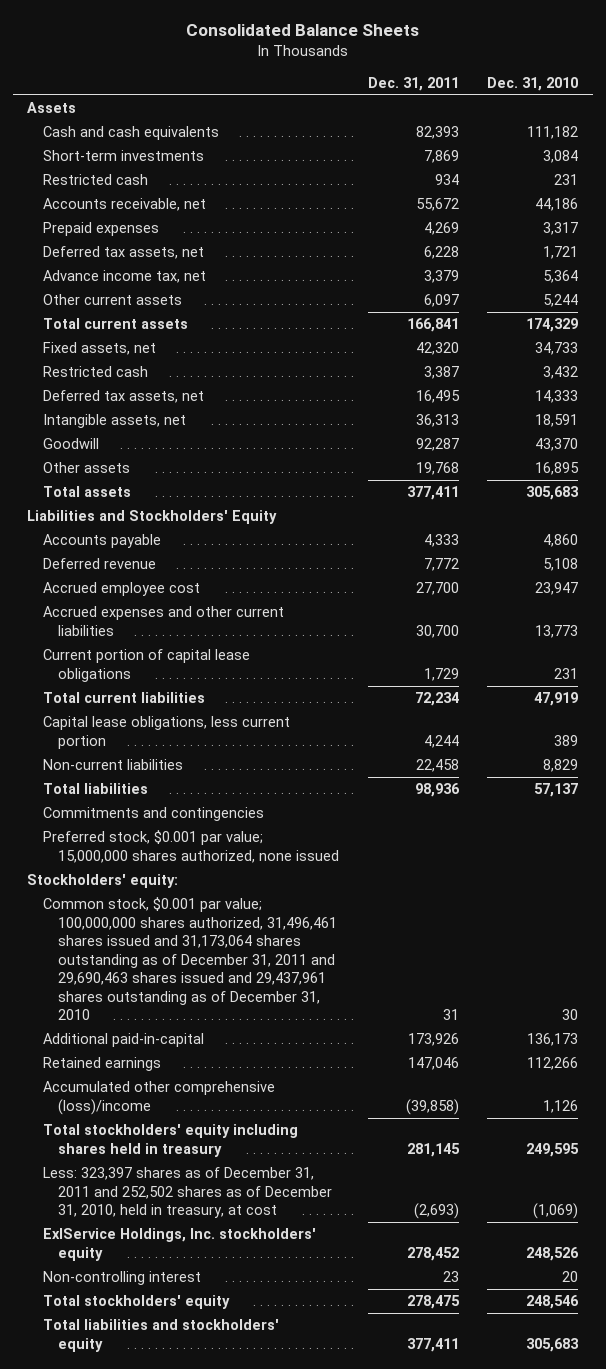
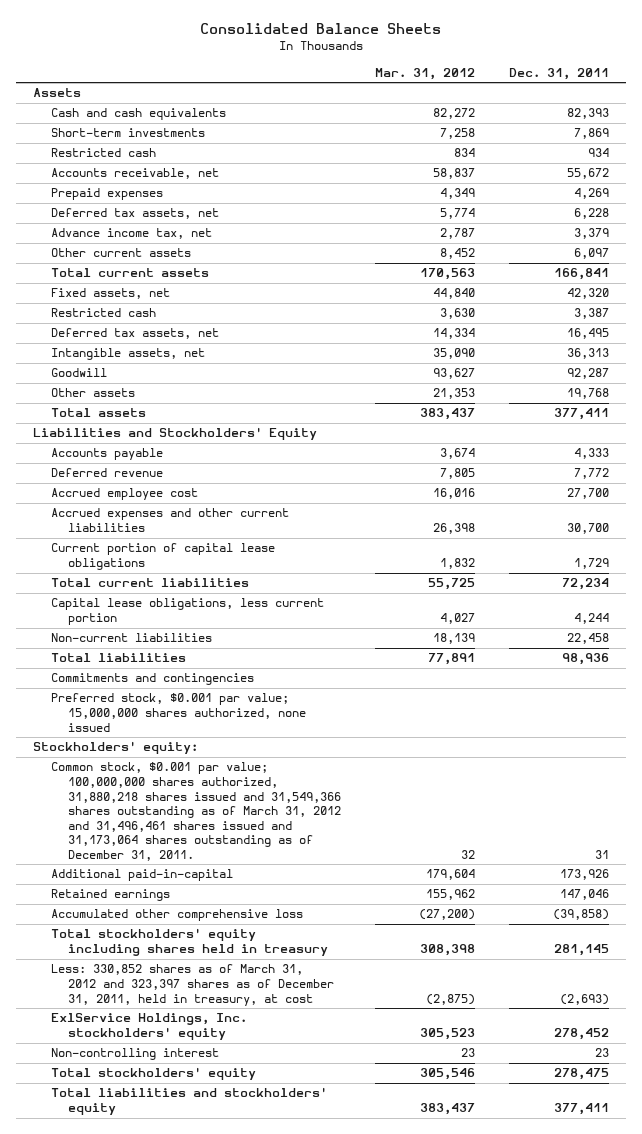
[487,76,579,91] Dec. 31, 2010 -> none
none -> [375,67,476,80] Mar. 31, 2012
[42,897,338,1021] Common stock, $0.001 par value; 100,000,000 shares authorized, 31,496,461 shares issued and 31,173,064 shares outstanding as of December 31, 2011 and 29,690,463 shares issued and 29,437,961 shares outstanding as of December 31, 2010 -> [50,762,342,862] Common stock, $0.001 par value; 100,000,000 shares authorized, 31,880,218 shares issued and 31,549,366 shares outstanding as of March 31, 2012 and 31,496,461 shares issued and 31,173,064 shares outstanding as of December 31, 2011.
[42,1081,275,1115] Accumulated other comprehensive (loss)/income -> [50,909,303,922] Accumulated other comprehensive loss
[42,1167,333,1219] Less: 323,397 shares as of December 31, 2011 and 252,502 shares as of December 31, 2010, held in treasury, at cost -> [50,964,335,1006] Less: 330,852 shares as of March 31, 2012 and 323,397 shares as of December 31, 2011, held in treasury, at cost

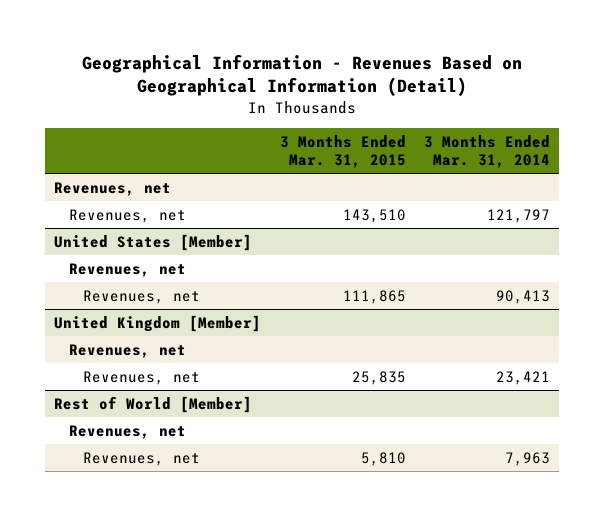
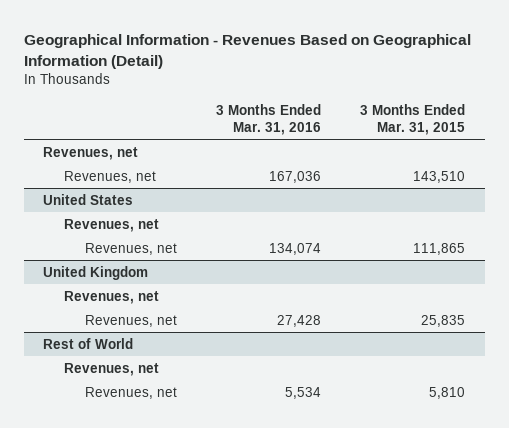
[423,134,550,168] 3 Months Ended Mar. 31, 2014 -> none
none -> [216,103,322,135] 3 Months Ended Mar. 31, 2016
[54,233,253,251] United States [Member] -> [43,193,134,205] United States
[54,314,262,332] United Kingdom [Member] -> [43,265,149,280] United Kingdom
[54,395,253,413] Rest of World [Member] -> [43,337,134,349] Rest of World

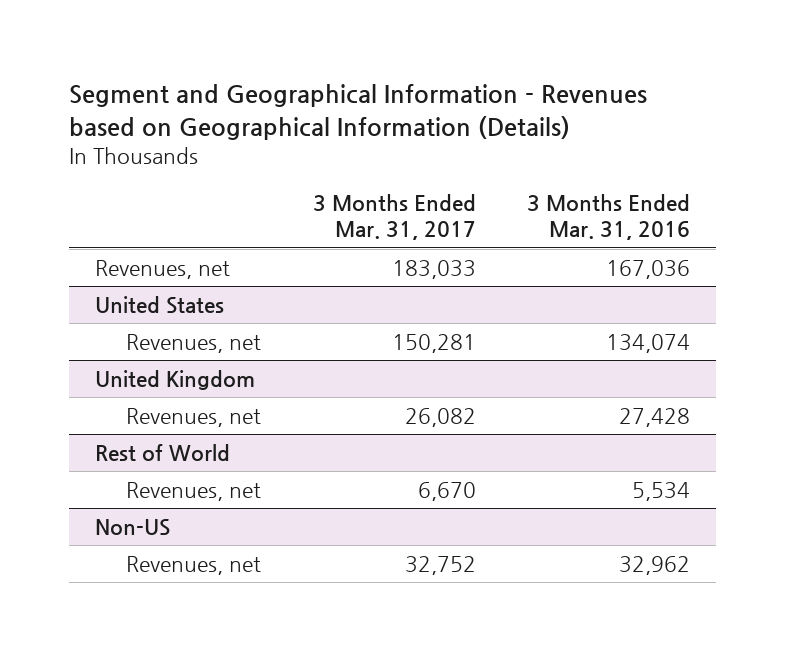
[23,33,471,70] Geographical Information - Revenues Based on Geographical Information (Detail) -> [69,84,648,140] Segment and Geographical Information - Revenues based on Geographical Information (Details)
[360,103,466,135] 3 Months Ended Mar. 31, 2015 -> none
none -> [312,194,476,241] 3 Months Ended Mar. 31, 2017
[43,146,139,160] Revenues, net -> none
[64,218,160,232] Revenues, net -> none
[64,290,160,304] Revenues, net -> none
[64,362,160,376] Revenues, net -> none
none -> [95,518,171,536] Non-US
none -> [126,555,262,575] Revenues, net

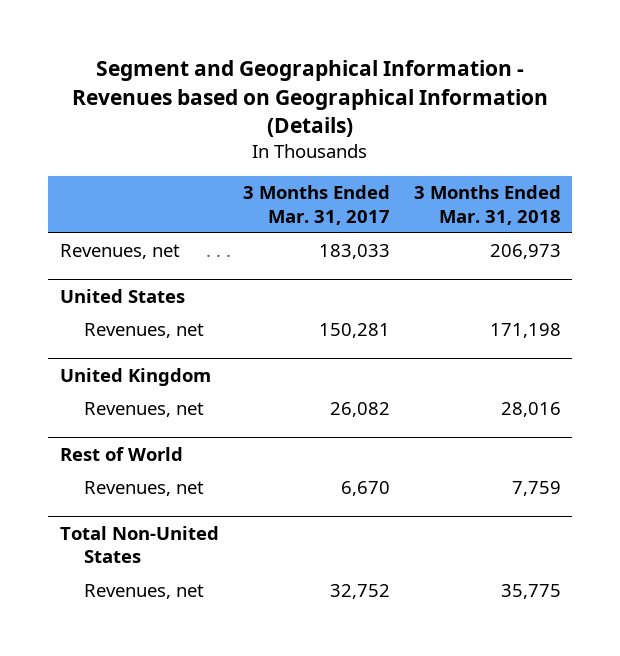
[526,194,690,241] 3 Months Ended Mar. 31, 2016 -> none
none -> [413,185,561,225] 3 Months Ended Mar. 31, 2018
[95,518,171,536] Non-US -> [59,526,219,564] Total Non-United States

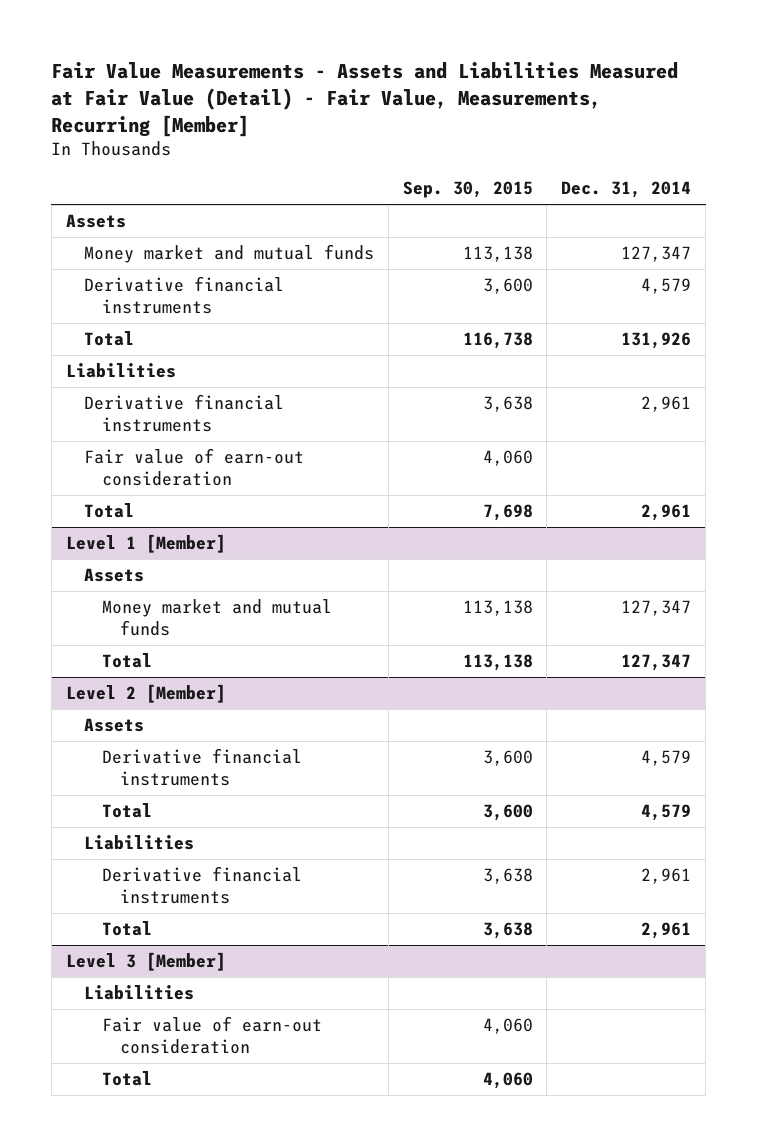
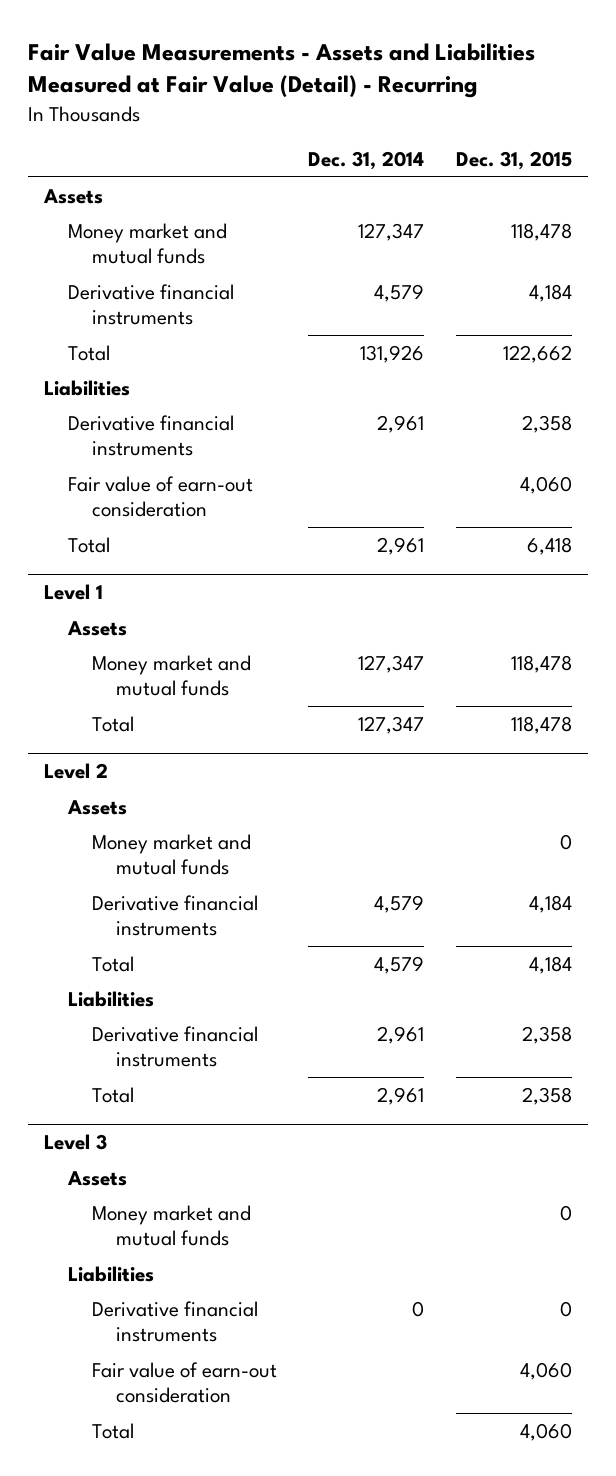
[51,62,679,137] Fair Value Measurements - Assets and Liabilities Measured at Fair Value (Detail) - Fair Value, Measurements, Recurring [Member] -> [27,43,535,99] Fair Value Measurements - Assets and Liabilities Measured at Fair Value (Detail) - Recurring
[402,181,533,199] Sep. 30, 2015 -> none
none -> [456,150,573,170] Dec. 31, 2015
[65,534,226,554] Level 1 [Member] -> [43,584,103,601] Level 1
[65,684,226,704] Level 2 [Member] -> [43,763,108,780] Level 2
none -> [91,833,251,876] Money market and mutual funds
[65,952,226,972] Level 3 [Member] -> [43,1134,107,1151] Level 3
none -> [66,1170,127,1186] Assets
none -> [91,1204,251,1247] Money market and mutual funds
none -> [91,1300,258,1343] Derivative financial instruments

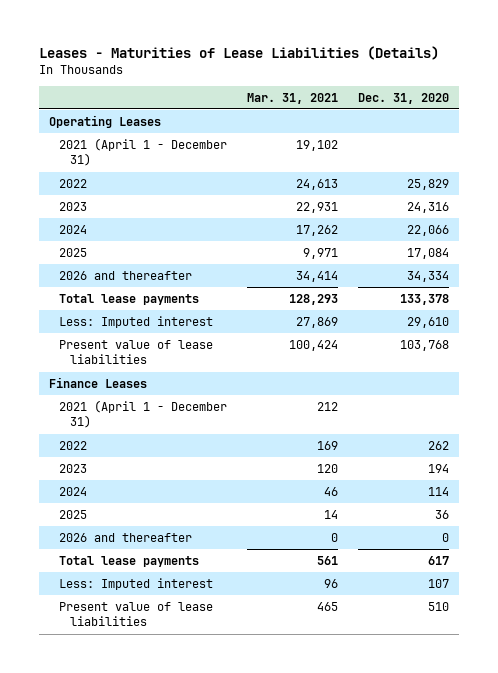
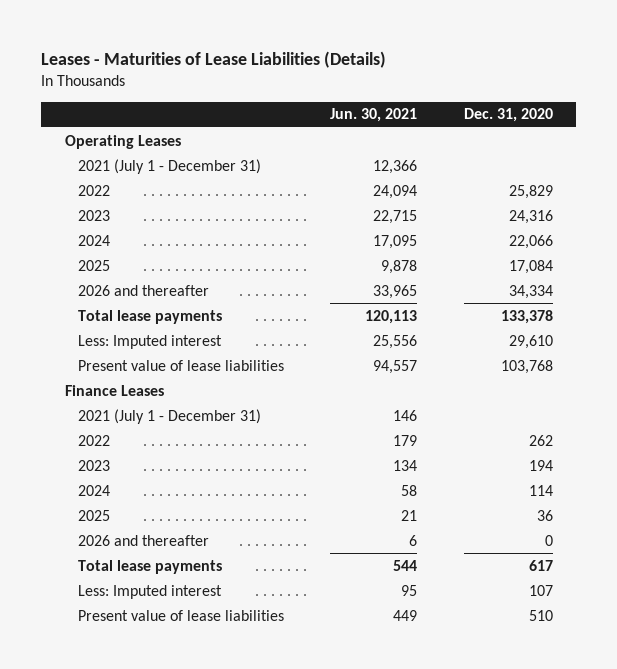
[247,92,339,104] Mar. 31, 2021 -> none
none -> [330,108,418,123] Jun. 30, 2021
[59,138,228,167] 2021 (April 1 - December 31) -> [77,158,261,174] 2021 (July 1 - December 31)
[59,400,228,429] 2021 (April 1 - December 31) -> [77,408,261,424] 2021 (July 1 - December 31)

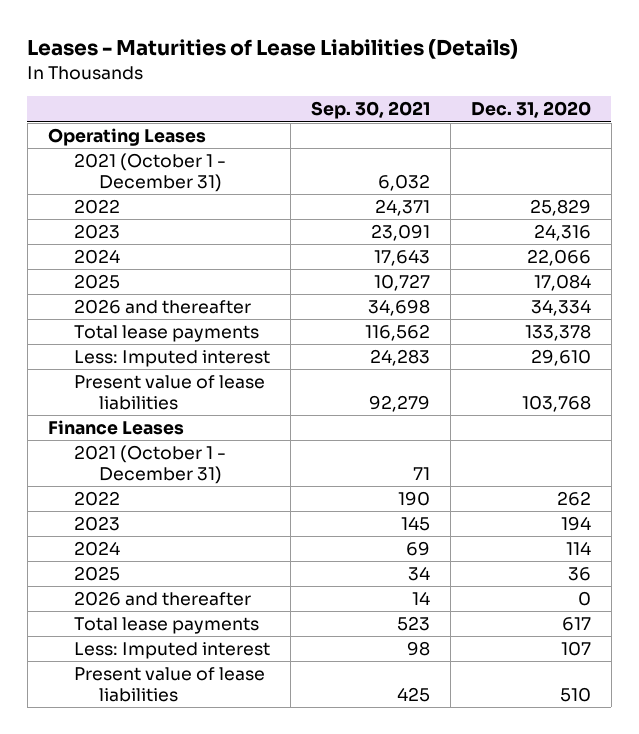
[330,108,418,123] Jun. 30, 2021 -> none
none -> [310,101,430,120] Sep. 30, 2021
[77,158,261,174] 2021 (July 1 - December 31) -> [73,153,226,192] 2021 (October 1 - December 31)
[77,408,261,424] 2021 (July 1 - December 31) -> [73,445,226,484] 2021 (October 1 - December 31)

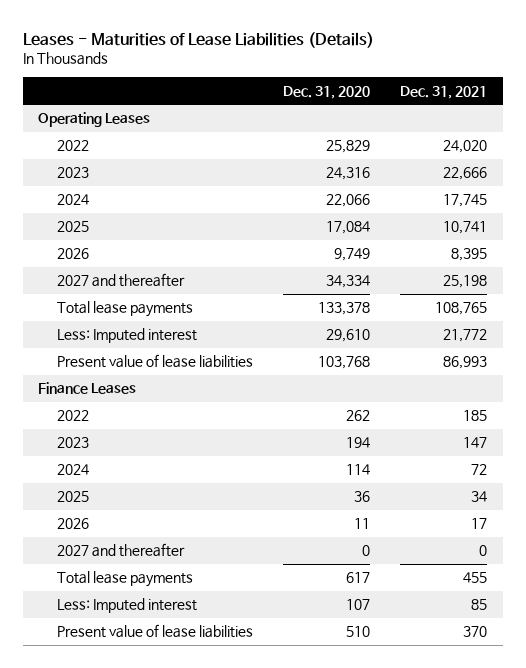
[310,101,430,120] Sep. 30, 2021 -> none
none -> [400,85,488,99] Dec. 31, 2021
[73,153,226,192] 2021 (October 1 - December 31) -> none
none -> [56,248,89,260] 2026
[73,299,251,315] 2026 and thereafter -> [56,273,185,288] 2027 and thereafter
[73,445,226,484] 2021 (October 1 - December 31) -> none
none -> [56,518,89,530] 2026
[73,591,251,607] 2026 and thereafter -> [56,543,185,558] 2027 and thereafter

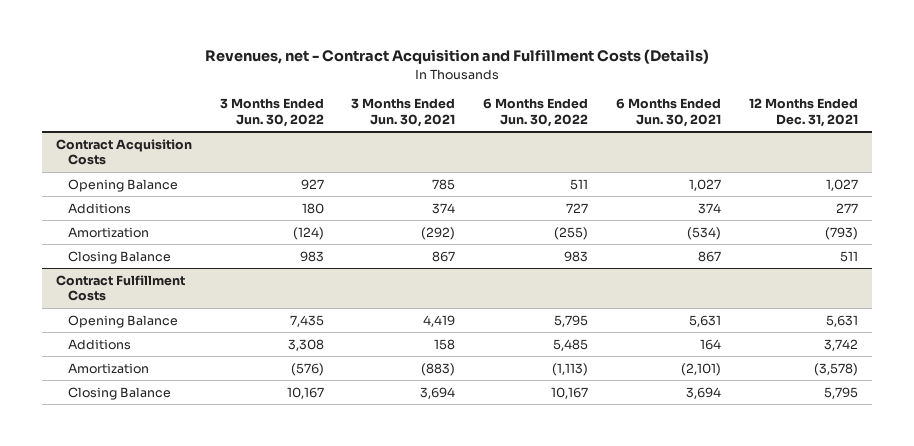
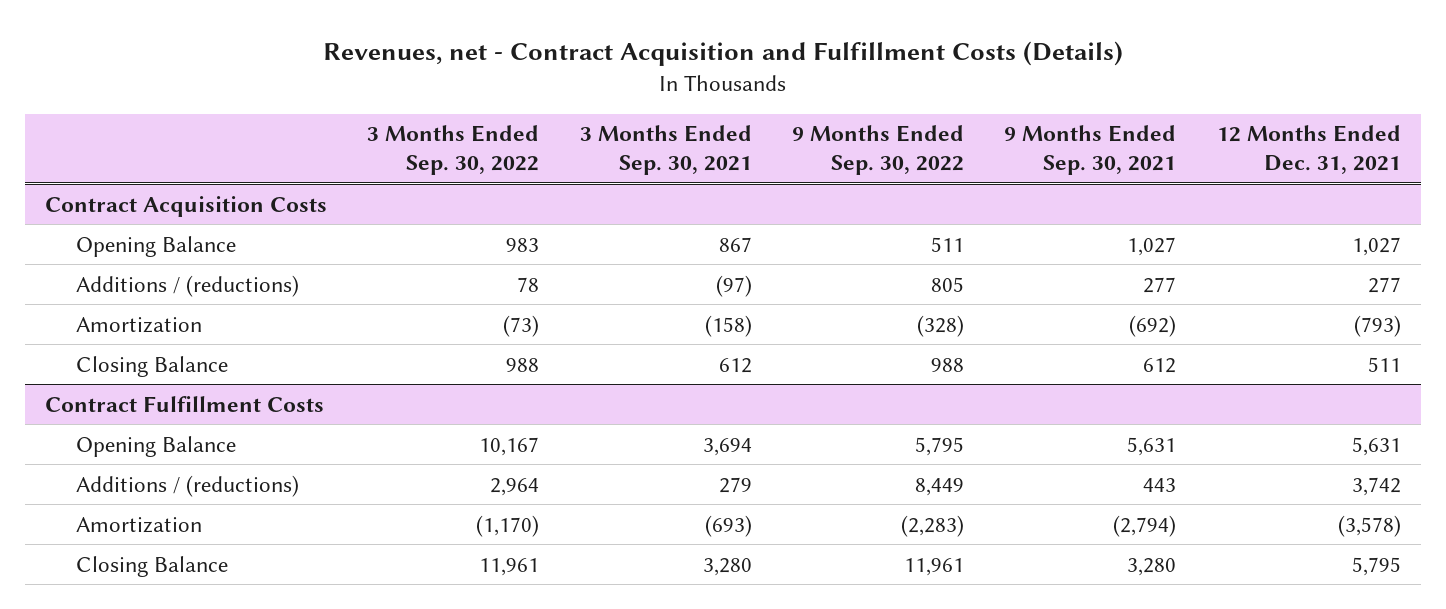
[219,97,324,127] 3 Months Ended Jun. 30, 2022 -> none
[351,97,456,127] 3 Months Ended Jun. 30, 2021 -> none
[483,97,589,127] 6 Months Ended Jun. 30, 2022 -> none
[616,97,722,127] 6 Months Ended Jun. 30, 2021 -> none
none -> [367,125,540,175] 3 Months Ended Sep. 30, 2022
none -> [579,125,752,175] 3 Months Ended Sep. 30, 2021
none -> [792,125,965,175] 9 Months Ended Sep. 30, 2022
none -> [1004,125,1177,175] 9 Months Ended Sep. 30, 2021
[67,202,131,214] Additions -> [75,274,299,297] Additions / (reductions)
[67,338,131,350] Additions -> [75,474,299,497] Additions / (reductions)

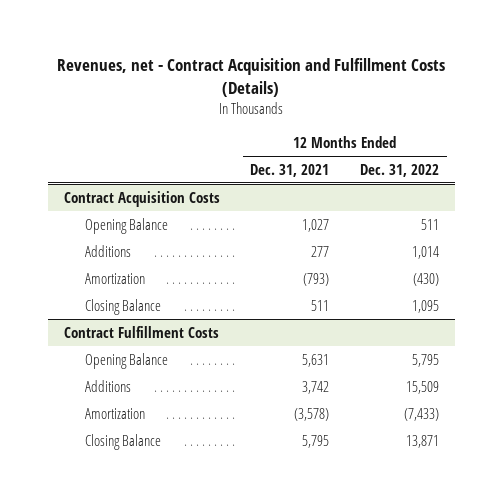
[367,125,540,175] 3 Months Ended Sep. 30, 2022 -> none
[579,125,752,175] 3 Months Ended Sep. 30, 2021 -> none
[792,125,965,175] 9 Months Ended Sep. 30, 2022 -> none
[1004,125,1177,175] 9 Months Ended Sep. 30, 2021 -> none
none -> [360,163,440,177] Dec. 31, 2022
[75,274,299,297] Additions / (reductions) -> [85,244,132,257] Additions
[75,474,299,497] Additions / (reductions) -> [85,379,132,392] Additions

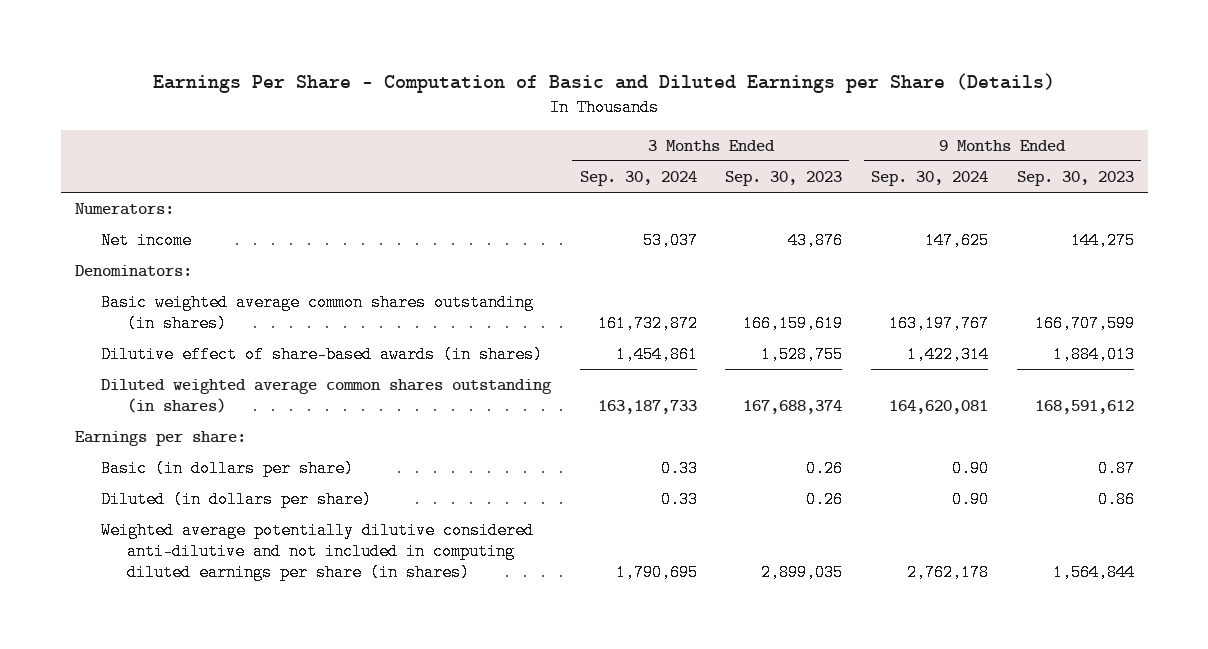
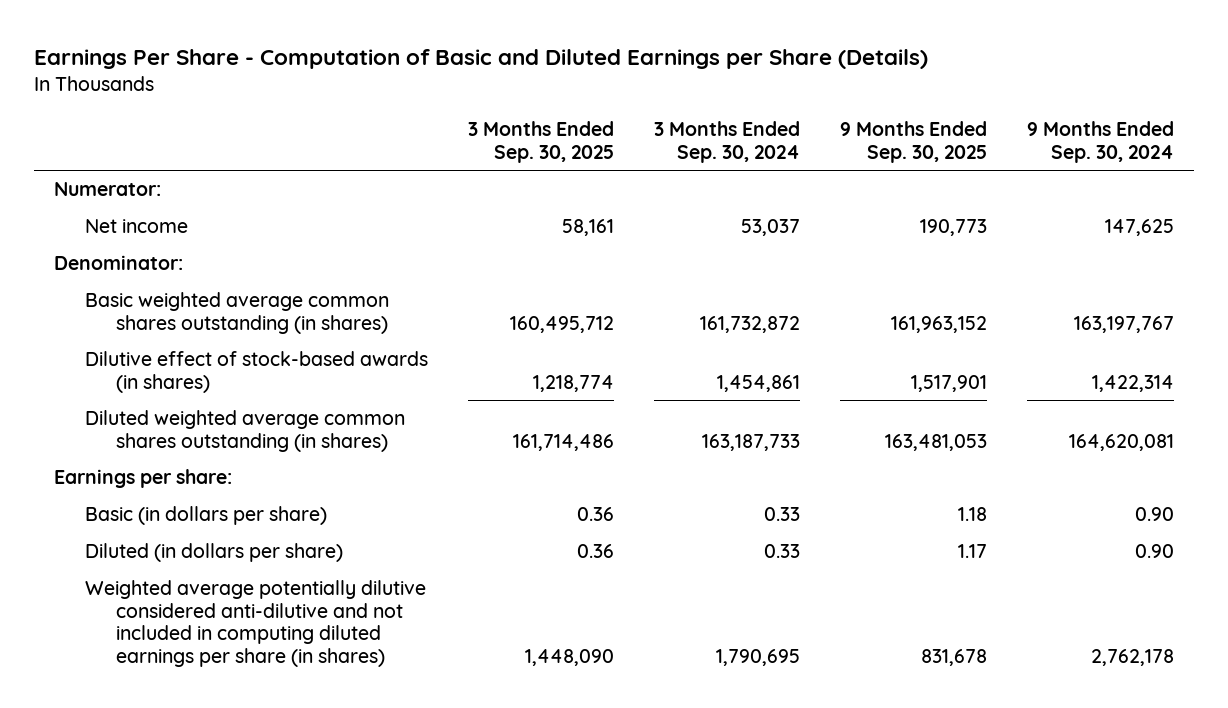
[725,170,843,186] Sep. 30, 2023 -> none
[1016,170,1134,186] Sep. 30, 2023 -> none
none -> [468,121,615,163] 3 Months Ended Sep. 30, 2025
none -> [839,121,987,163] 9 Months Ended Sep. 30, 2025
[74,202,174,215] Numerators: -> [54,182,162,197] Numerator:
[74,264,192,277] Denominators: -> [54,255,184,271] Denominator:
[100,345,543,363] Dilutive effect of share-based awards (in shares) -> [85,351,429,393] Dilutive effect of stock-based awards (in shares)

